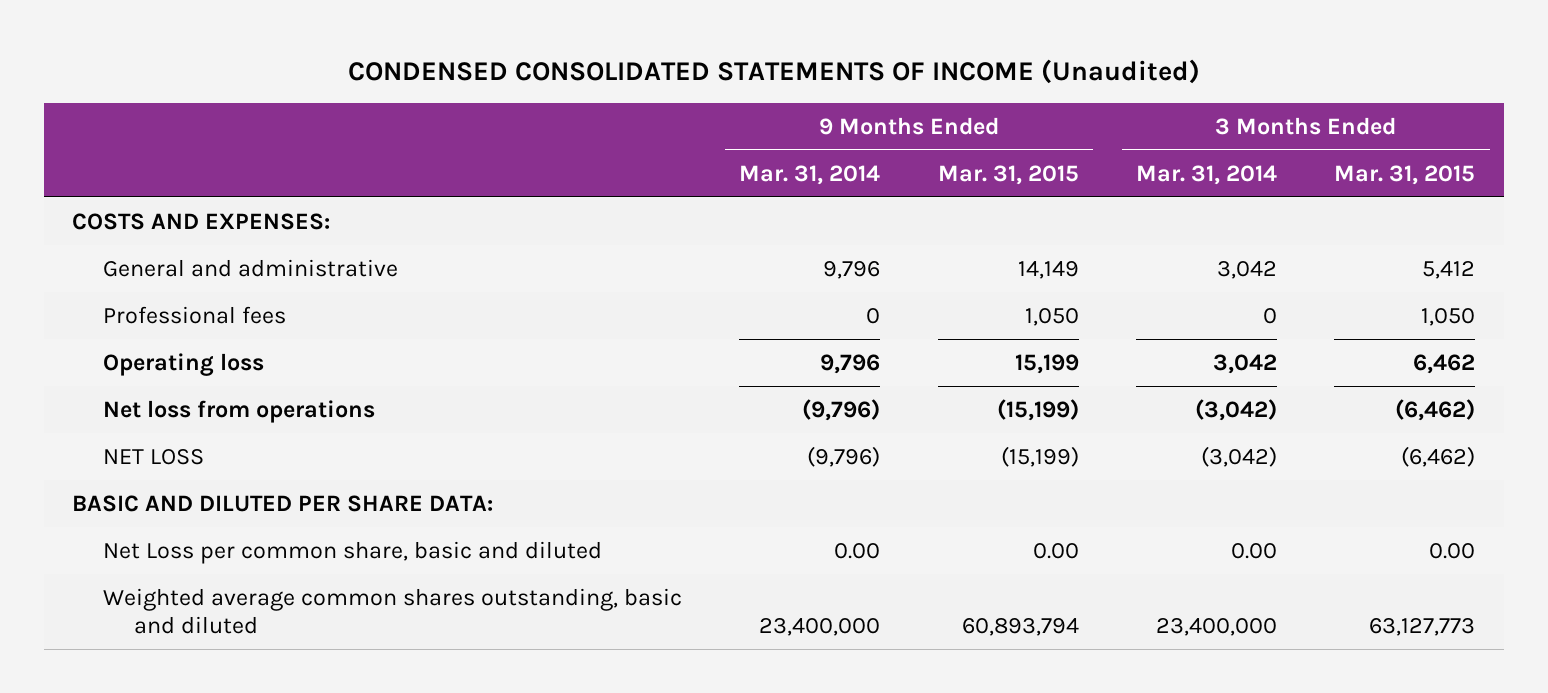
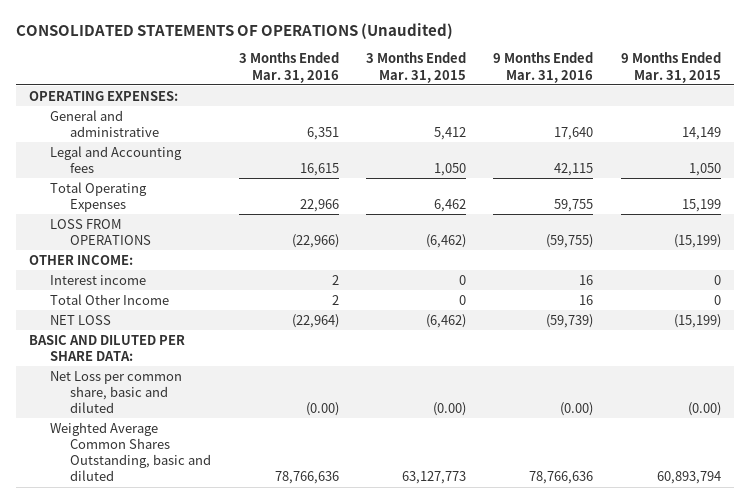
[347,58,1200,84] CONDENSED CONSOLIDATED STATEMENTS OF INCOME (Unaudited) -> [15,22,453,39] CONSOLIDATED STATEMENTS OF OPERATIONS (Unaudited)
[739,164,881,185] Mar. 31, 2014 -> none
[1136,164,1278,185] Mar. 31, 2014 -> none
none -> [238,52,339,83] 3 Months Ended Mar. 31, 2016
none -> [493,52,594,83] 9 Months Ended Mar. 31, 2016
[72,212,331,230] COSTS AND EXPENSES: -> none
none -> [29,90,179,101] OPERATING EXPENSES:
[103,305,287,324] Professional fees -> [49,145,182,173] Legal and Accounting fees
[103,352,265,376] Operating loss -> [49,181,147,212] Total Operating Expenses
[103,399,376,423] Net loss from operations -> [49,218,152,245] LOSS FROM OPERATIONS
none -> [29,254,134,265] OTHER INCOME:
none -> [49,274,146,285] Interest income
none -> [49,293,169,305] Total Other Income
[1032,542,1079,559] 0.00 -> [687,402,721,417] (0.00)
[1429,542,1476,559] 0.00 -> [432,402,466,417] (0.00)
[103,587,683,634] Weighted average common shares outstanding, basic and diluted -> [49,421,212,482] Weighted Average Common Shares Outstanding, basic and diluted

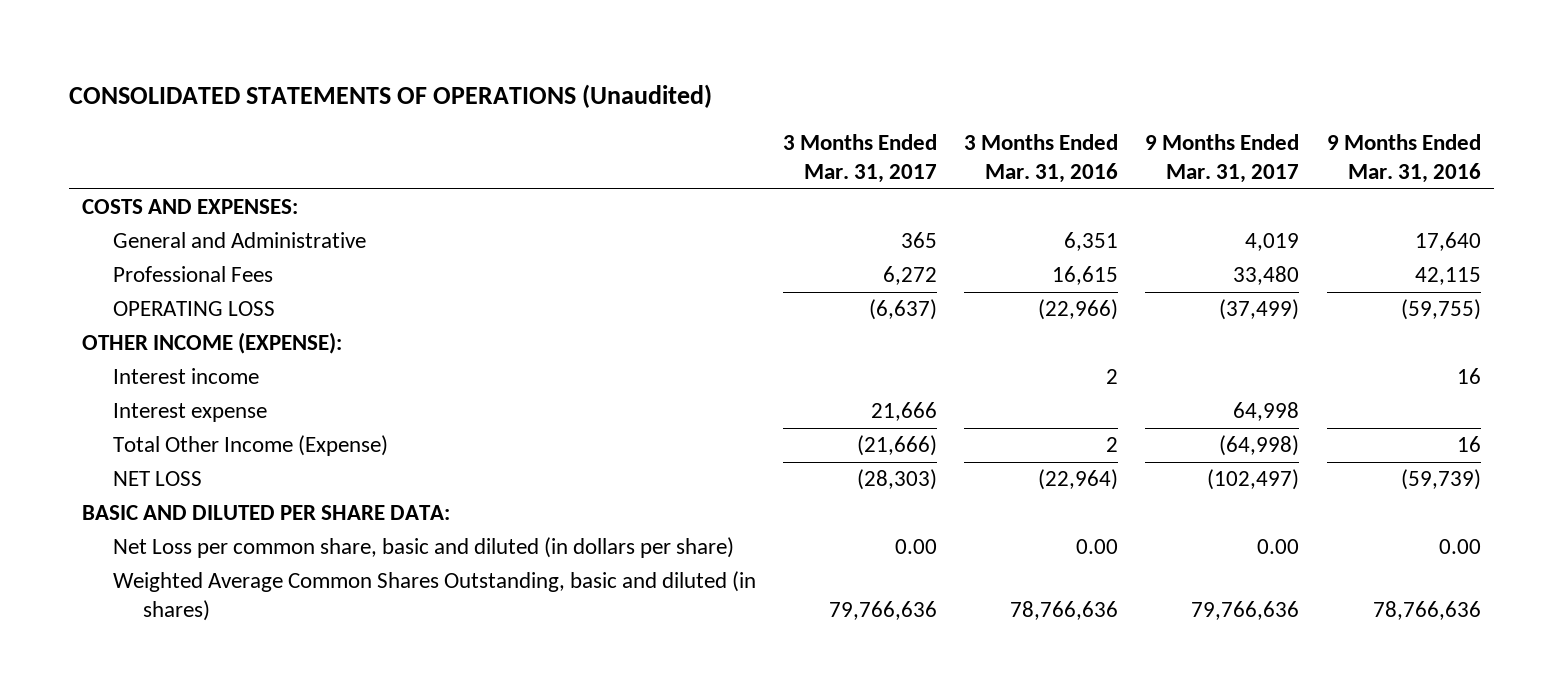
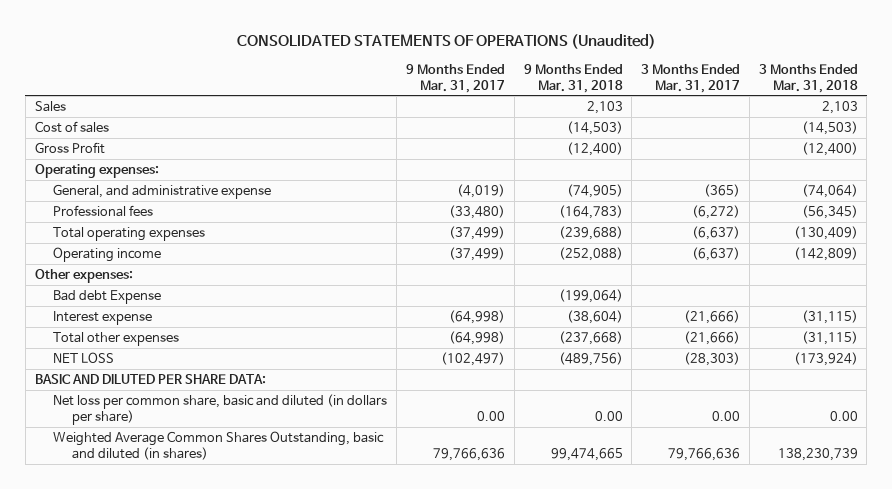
[964,134,1119,184] 3 Months Ended Mar. 31, 2016 -> none
[1326,134,1481,184] 9 Months Ended Mar. 31, 2016 -> none
none -> [523,64,623,93] 9 Months Ended Mar. 31, 2018
none -> [758,64,858,93] 3 Months Ended Mar. 31, 2018
[112,368,259,385] Interest income -> none
none -> [34,101,66,113] Sales
none -> [34,121,109,134] Cost of sales
none -> [34,142,105,155] Gross Profit
[82,199,299,215] COSTS AND EXPENSES: -> [34,164,159,179] Operating expenses:
[112,232,366,249] General and Administrative -> [53,184,272,200] General, and administrative expense
[900,232,937,249] 365 -> [704,184,741,198] (365)
[1245,233,1300,252] 4,019 -> [456,184,505,199] (4,019)
[112,266,273,283] Professional Fees -> [53,205,154,218] Professional fees
[882,266,937,286] 6,272 -> [692,205,741,220] (6,272)
[1233,266,1300,286] 33,480 -> [448,205,505,220] (33,480)
none -> [53,227,206,242] Total operating expenses
[112,301,275,317] OPERATING LOSS -> [53,247,162,263] Operating income
[82,332,343,355] OTHER INCOME (EXPENSE): -> [34,269,133,284] Other expenses:
none -> [53,290,162,305] Bad debt Expense
[870,402,937,422] 21,666 -> [684,310,741,325] (21,666)
[1233,402,1300,422] 64,998 -> [448,310,505,325] (64,998)
[112,435,388,457] Total Other Income (Expense) -> [53,332,180,347] Total other expenses
[112,537,734,559] Net Loss per common share, basic and diluted (in dollars per share) -> [53,394,388,425] Net loss per common share, basic and diluted (in dollars per share)

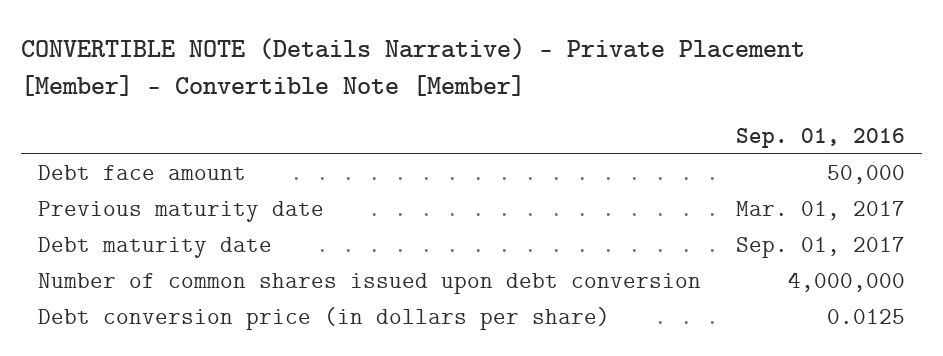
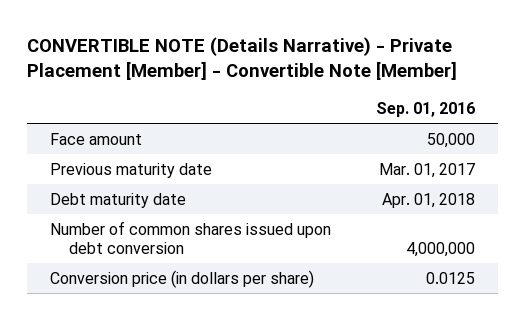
[38,165,247,181] Debt face amount -> [50,132,143,145] Face amount
[735,237,905,259] Sep. 01, 2017 -> [382,192,476,208] Apr. 01, 2018
[38,307,611,331] Debt conversion price (in dollars per share) -> [50,269,315,288] Conversion price (in dollars per share)

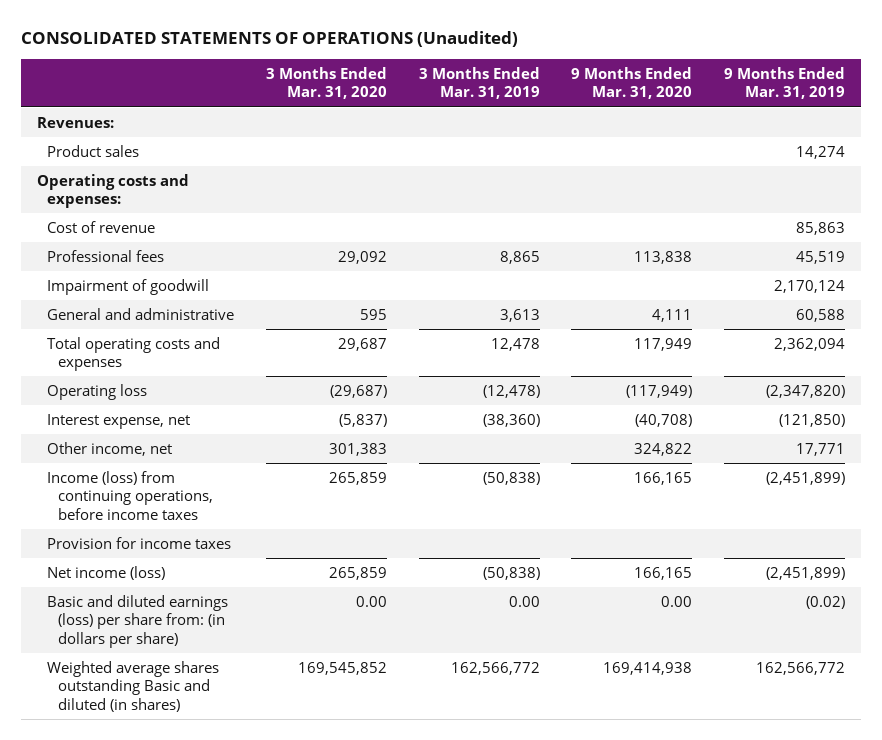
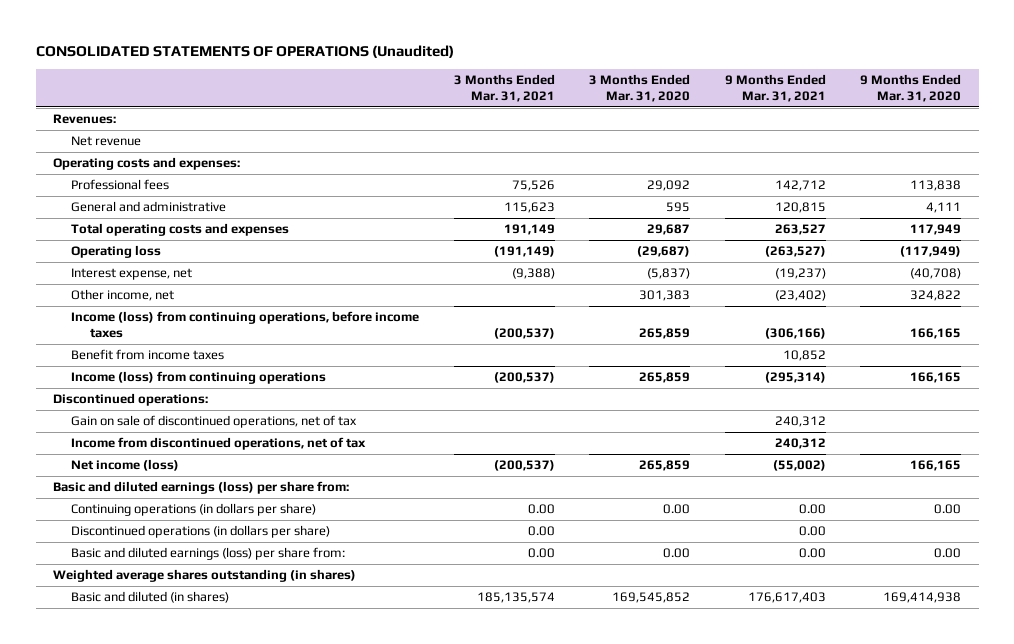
[418,67,540,100] 3 Months Ended Mar. 31, 2019 -> none
[723,67,845,100] 9 Months Ended Mar. 31, 2019 -> none
none -> [453,74,555,103] 3 Months Ended Mar. 31, 2021
none -> [724,74,826,103] 9 Months Ended Mar. 31, 2021
[47,144,140,157] Product sales -> [71,136,142,147] Net revenue
[47,220,156,233] Cost of revenue -> none
[47,278,210,295] Impairment of goodwill -> none
[47,536,232,549] Provision for income taxes -> [71,349,225,361] Benefit from income taxes
none -> [71,371,327,385] Income (loss) from continuing operations
none -> [53,393,209,407] Discontinued operations:
none -> [71,415,358,429] Gain on sale of discontinued operations, net of tax
none -> [71,437,367,451] Income from discontinued operations, net of tax
none -> [53,481,350,495] Basic and diluted earnings (loss) per share from:
none -> [71,503,317,517] Continuing operations (in dollars per share)
none -> [71,525,331,539] Discontinued operations (in dollars per share)
[47,594,229,648] Basic and diluted earnings (loss) per share from: (in dollars per share) -> [71,547,346,561] Basic and diluted earnings (loss) per share from:
none -> [53,569,357,583] Weighted average shares outstanding (in shares)
[47,660,220,712] Weighted average shares outstanding Basic and diluted (in shares) -> [71,591,230,604] Basic and diluted (in shares)

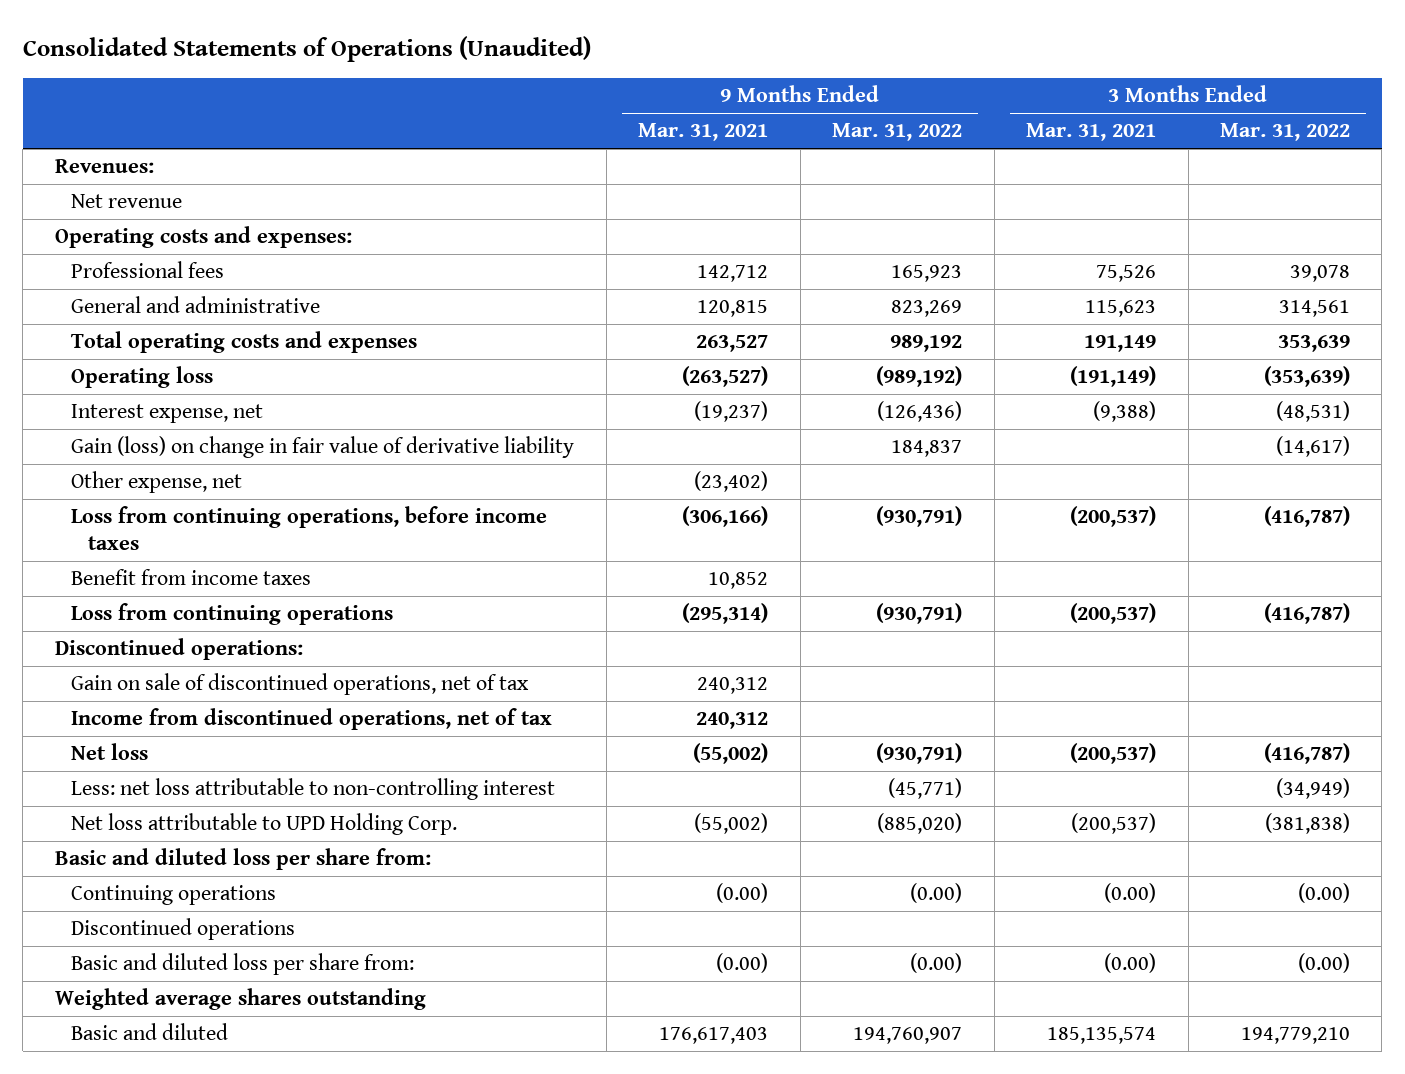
[35,45,454,59] CONSOLIDATED STATEMENTS OF OPERATIONS (Unaudited) -> [22,36,591,63] Consolidated Statements of Operations (Unaudited)
[589,74,691,103] 3 Months Ended Mar. 31, 2020 -> none
[860,74,962,103] 9 Months Ended Mar. 31, 2020 -> none
none -> [832,123,963,142] Mar. 31, 2022
none -> [1220,123,1351,142] Mar. 31, 2022
none -> [71,436,575,459] Gain (loss) on change in fair value of derivative liability
[71,289,175,302] Other income, net -> [71,471,243,494] Other expense, net
[71,311,420,339] Income (loss) from continuing operations, before income taxes -> [71,506,548,550] Loss from continuing operations, before income taxes
[71,371,327,385] Income (loss) from continuing operations -> [71,603,394,626] Loss from continuing operations
[71,503,317,517] Continuing operations (in dollars per share) -> none
[71,525,331,539] Discontinued operations (in dollars per share) -> none
[71,459,180,472] Net income (loss) -> [71,743,149,761] Net loss
none -> [71,778,556,801] Less: net loss attributable to non-controlling interest
none -> [71,813,458,836] Net loss attributable to UPD Holding Corp.
[53,481,350,495] Basic and diluted earnings (loss) per share from: -> [54,848,431,871] Basic and diluted loss per share from:
none -> [71,885,277,906] Continuing operations
none -> [71,918,296,941] Discontinued operations
[71,547,346,561] Basic and diluted earnings (loss) per share from: -> [71,953,415,976] Basic and diluted loss per share from:
[527,548,555,559] 0.00 -> [1104,953,1157,974] (0.00)
[798,548,826,559] 0.00 -> [716,953,769,974] (0.00)
[53,569,357,583] Weighted average shares outstanding (in shares) -> [54,988,426,1011] Weighted average shares outstanding
[71,591,230,604] Basic and diluted (in shares) -> [71,1023,229,1041] Basic and diluted

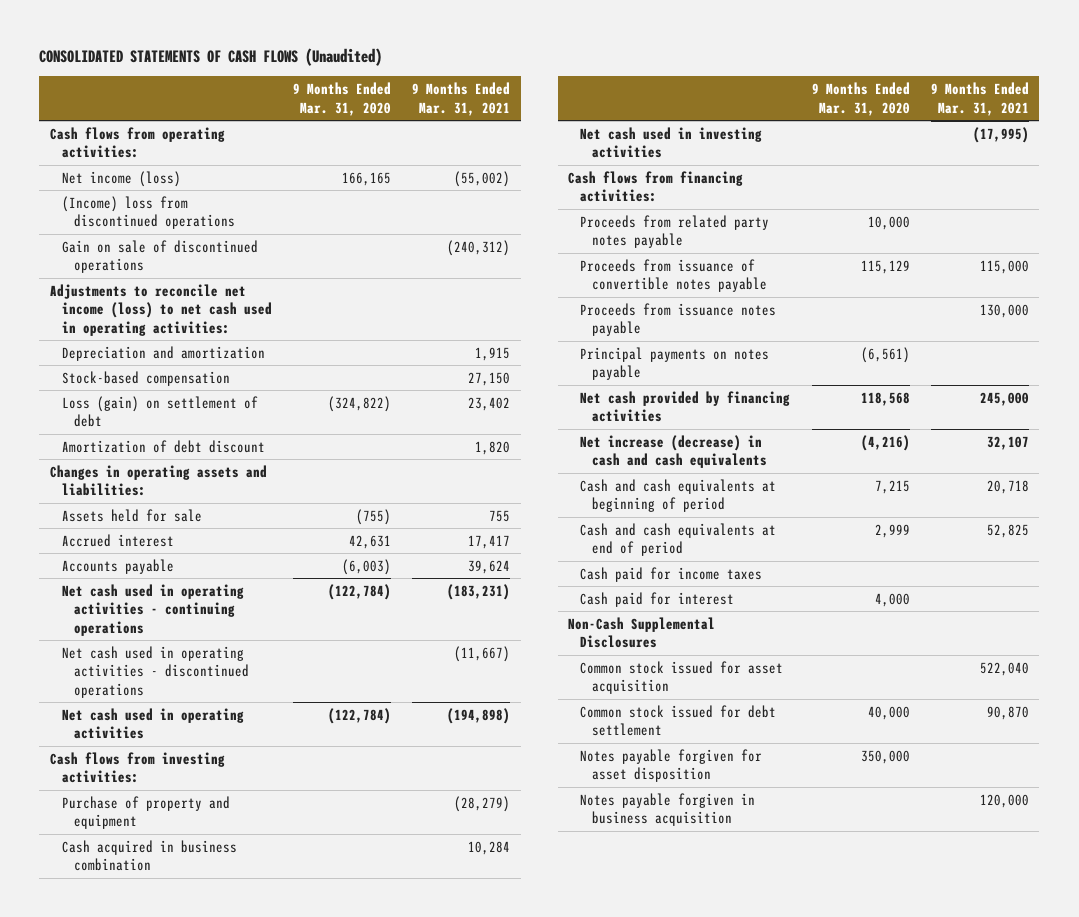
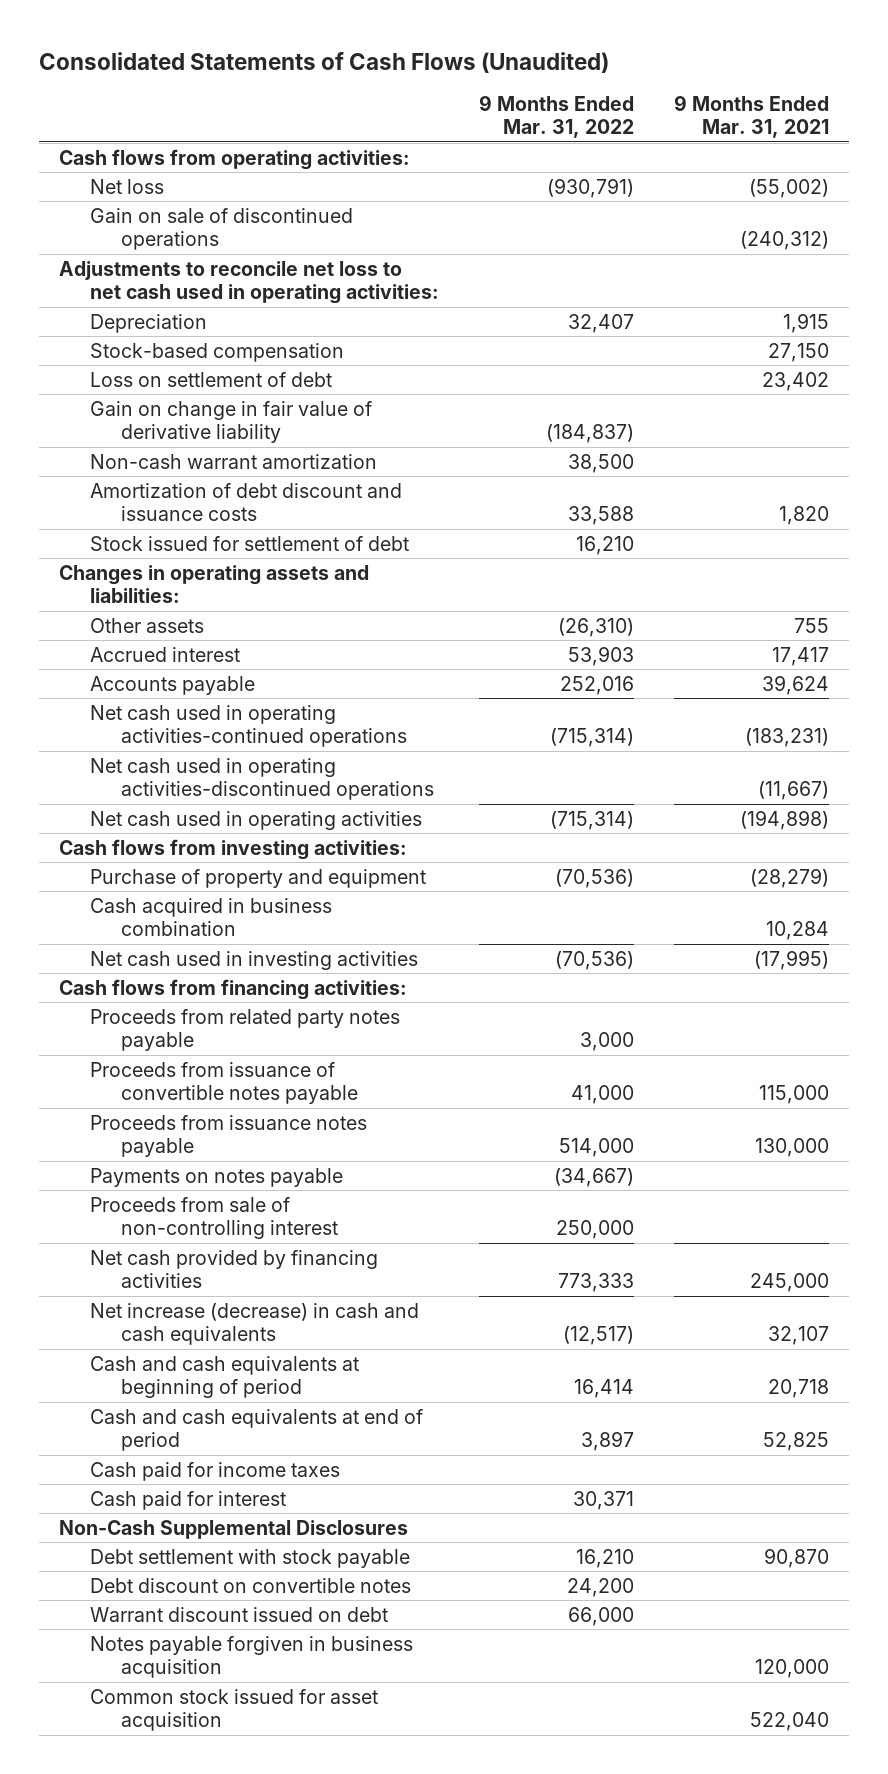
[39,47,383,66] CONSOLIDATED STATEMENTS OF CASH FLOWS (Unaudited) -> [39,51,610,73] Consolidated Statements of Cash Flows (Unaudited)
[293,81,392,116] 9 Months Ended Mar. 31, 2020 -> none
none -> [478,94,634,139] 9 Months Ended Mar. 31, 2022
[61,195,235,230] (Income) loss from discontinued operations -> none
[61,170,181,187] Net income (loss) -> [90,178,165,194] Net loss
[49,283,272,336] Adjustments to reconcile net income (loss) to net cash used in operating activities: -> [59,260,440,305] Adjustments to reconcile net loss to net cash used in operating activities:
[61,345,265,361] Depreciation and amortization -> [90,313,208,333] Depreciation
[61,395,258,428] Loss (gain) on settlement of debt -> [90,371,333,387] Loss on settlement of debt
none -> [90,400,373,444] Gain on change in fair value of derivative liability
none -> [90,453,378,469] Non-cash warrant amortization
[61,439,265,453] Amortization of debt discount -> [90,482,403,522] Amortization of debt discount and issuance costs
none -> [90,535,410,551] Stock issued for settlement of debt
[61,508,202,522] Assets held for sale -> [90,617,205,633] Other assets
[61,583,244,636] Net cash used in operating activities - continuing operations -> [90,704,408,748] Net cash used in operating activities-continued operations
[61,645,249,698] Net cash used in operating activities - discontinued operations -> [90,757,435,801] Net cash used in operating activities-discontinued operations
[580,346,770,381] Principal payments on notes payable -> [90,1167,344,1187] Payments on notes payable
none -> [90,1196,339,1240] Proceeds from sale of non-controlling interest
[580,748,763,783] Notes payable forgiven for asset disposition -> none
[580,704,777,737] Common stock issued for debt settlement -> [90,1548,411,1568] Debt settlement with stock payable
none -> [90,1577,412,1593] Debt discount on convertible notes
none -> [90,1606,389,1622] Warrant discount issued on debt
[580,660,784,695] Common stock issued for asset acquisition -> [90,1688,379,1732] Common stock issued for asset acquisition

